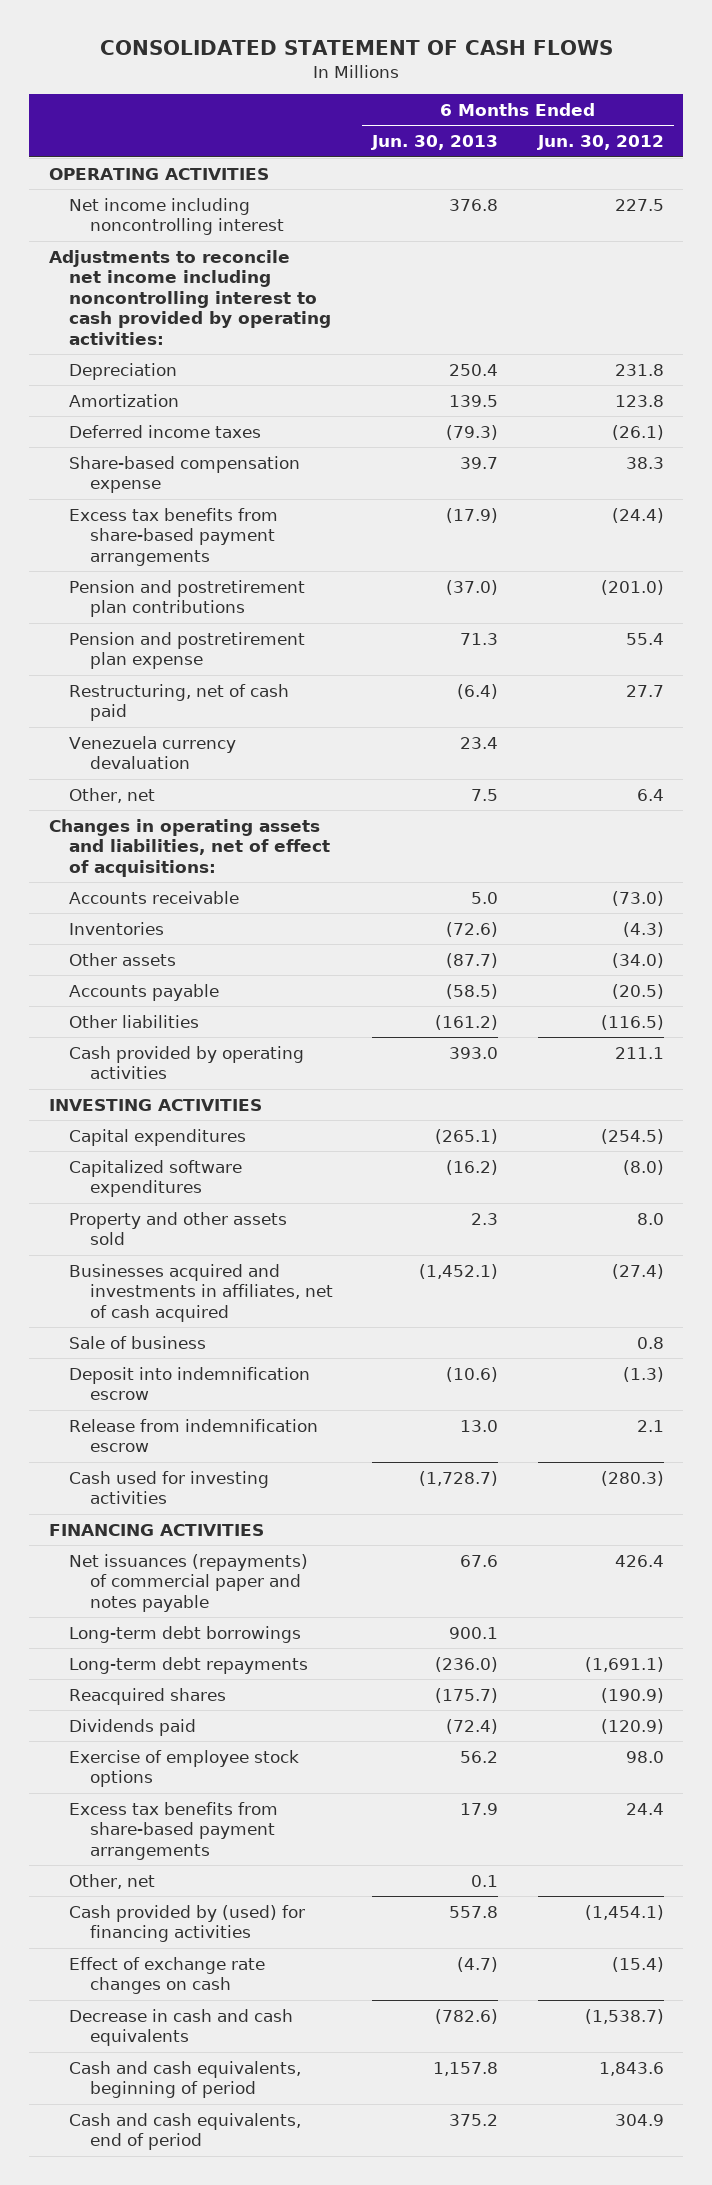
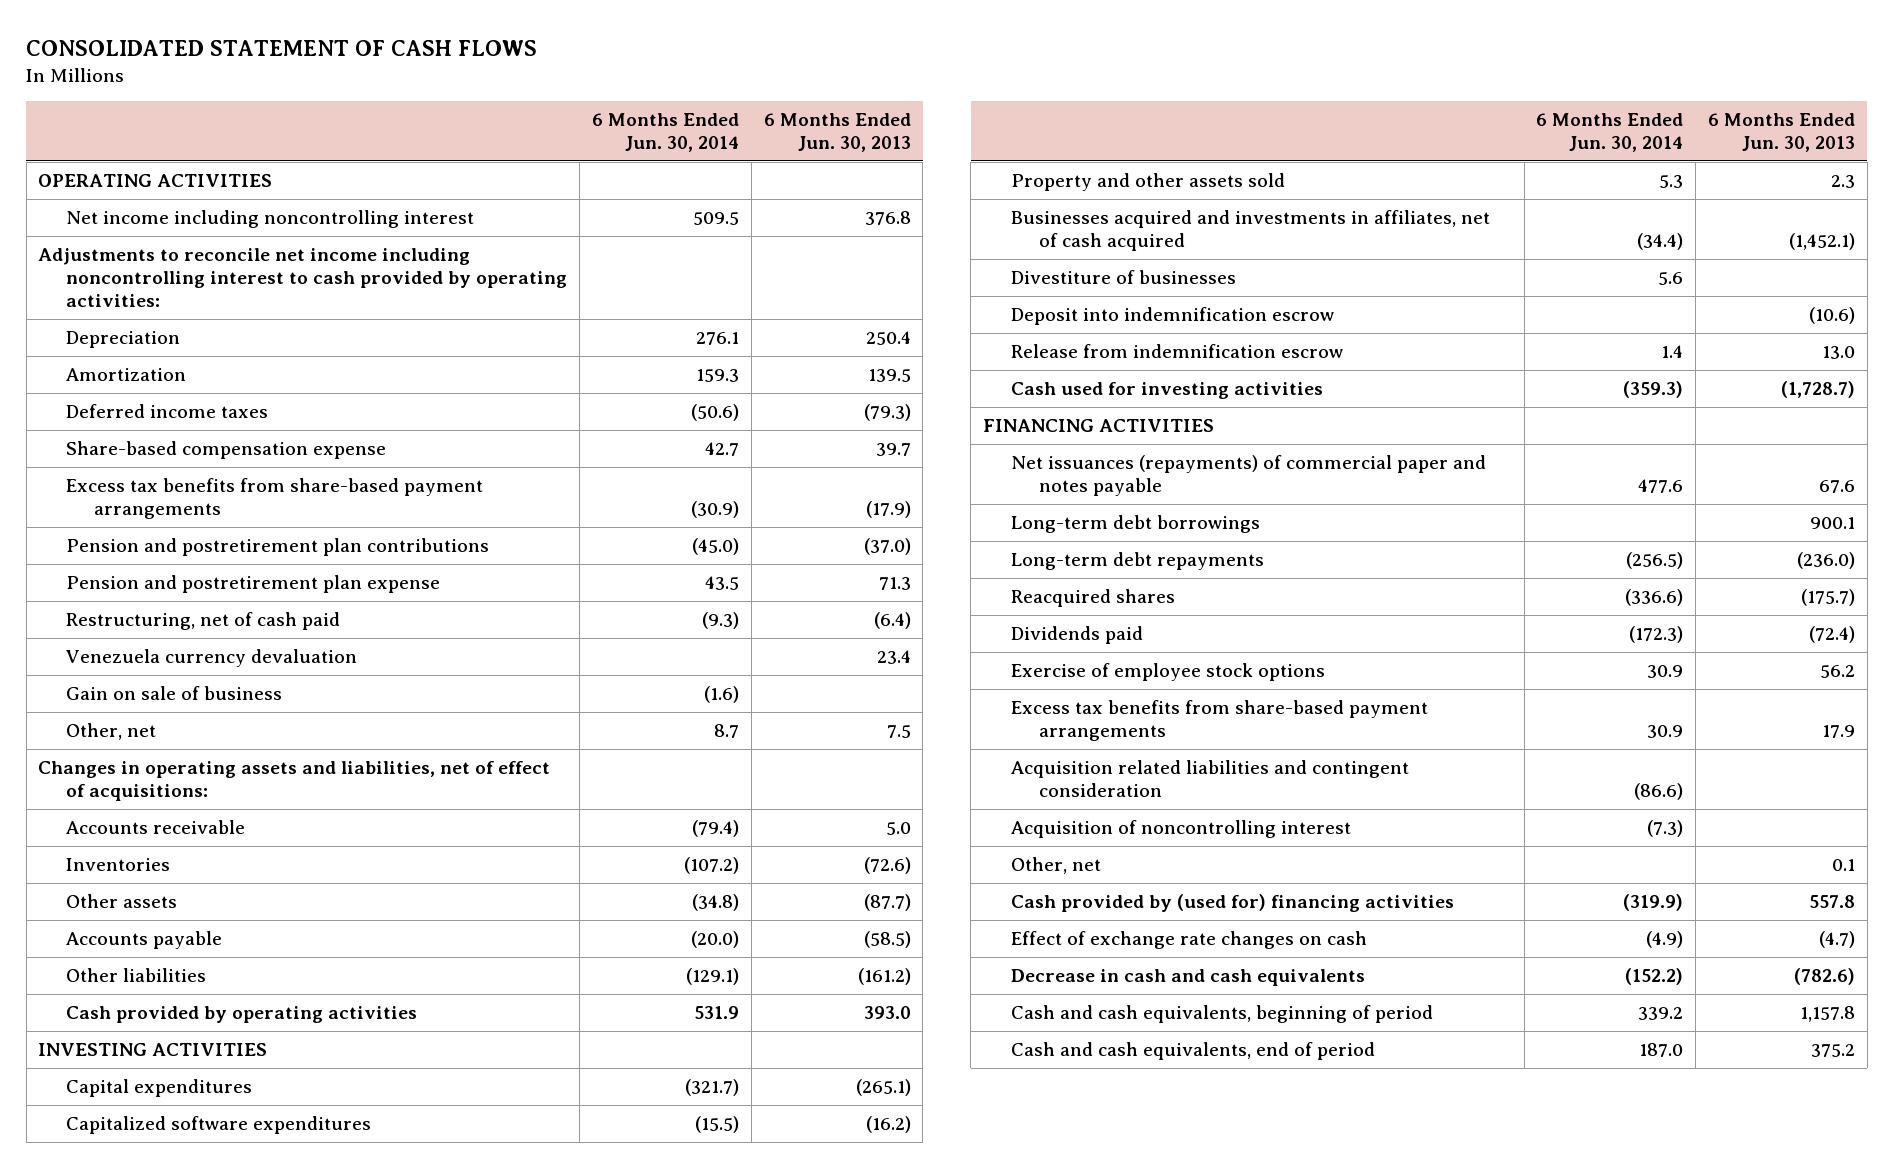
[536,135,664,151] Jun. 30, 2012 -> none
none -> [591,112,739,152] 6 Months Ended Jun. 30, 2014
none -> [66,686,283,701] Gain on sale of business
[69,1335,207,1349] Sale of business -> [1010,270,1236,285] Divestiture of businesses
none -> [1010,760,1409,797] Acquisition related liabilities and contingent consideration
none -> [1010,820,1351,839] Acquisition of noncontrolling interest
[69,1904,306,1943] Cash provided by (used) for financing activities -> [1010,894,1454,913] Cash provided by (used for) financing activities

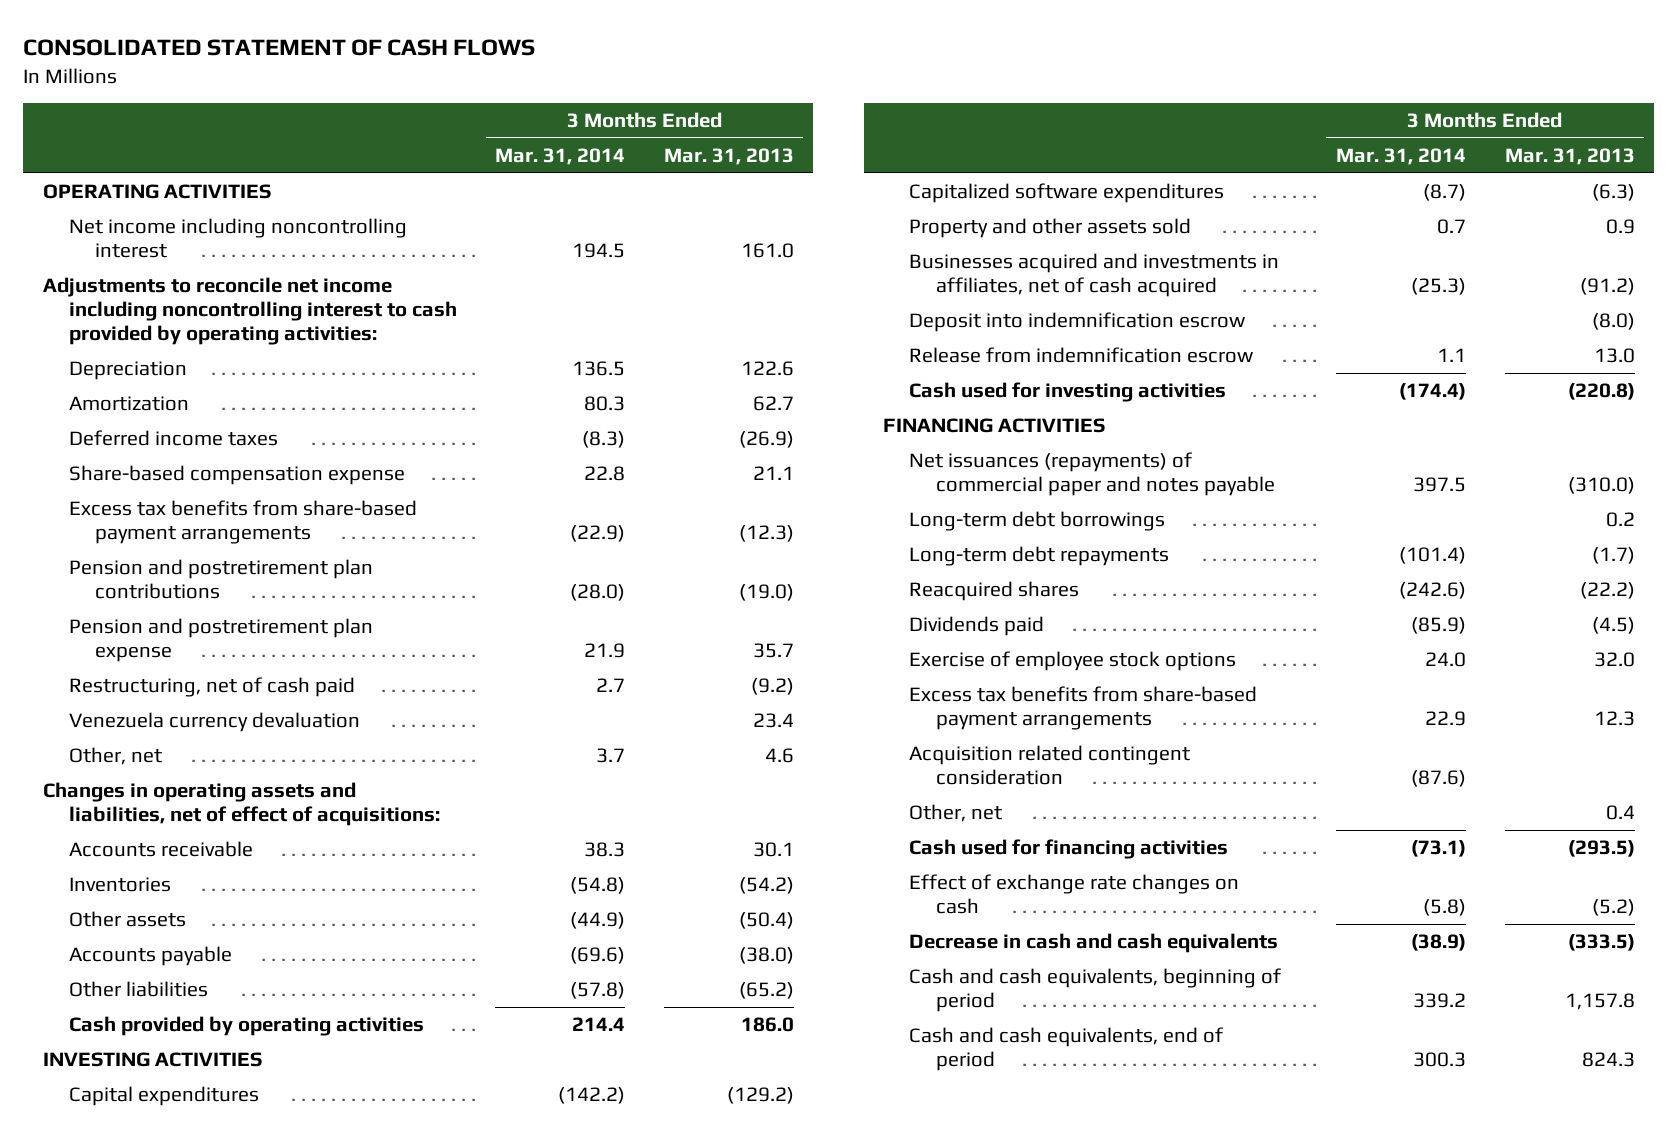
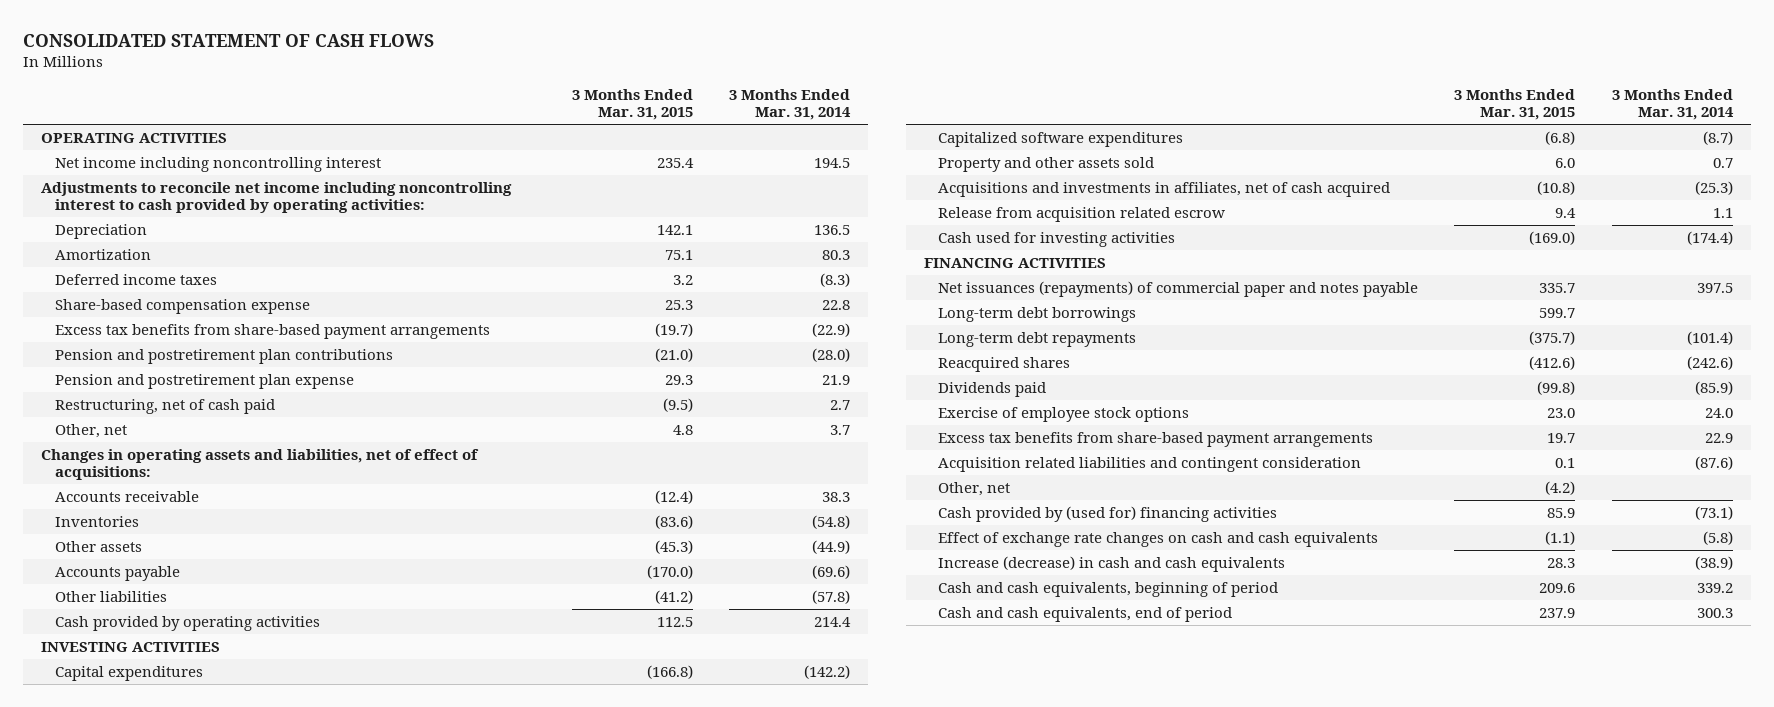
[663,147,794,165] Mar. 31, 2013 -> none
none -> [571,88,693,121] 3 Months Ended Mar. 31, 2015
[68,712,360,733] Venezuela currency devaluation -> none
[909,312,1246,333] Deposit into indemnification escrow -> none
[909,253,1280,297] Businesses acquired and investments in affiliates, net of cash acquired -> [938,181,1391,197] Acquisitions and investments in affiliates, net of cash acquired
[909,347,1254,364] Release from indemnification escrow -> [938,206,1226,222] Release from acquisition related escrow
[909,745,1191,785] Acquisition related contingent consideration -> [938,456,1362,472] Acquisition related liabilities and contingent consideration
[909,839,1229,860] Cash used for financing activities -> [938,505,1278,522] Cash provided by (used for) financing activities
[909,874,1240,914] Effect of exchange rate changes on cash -> [938,531,1379,547] Effect of exchange rate changes on cash and cash equivalents
[909,933,1279,954] Decrease in cash and cash equivalents -> [938,555,1286,572] Increase (decrease) in cash and cash equivalents

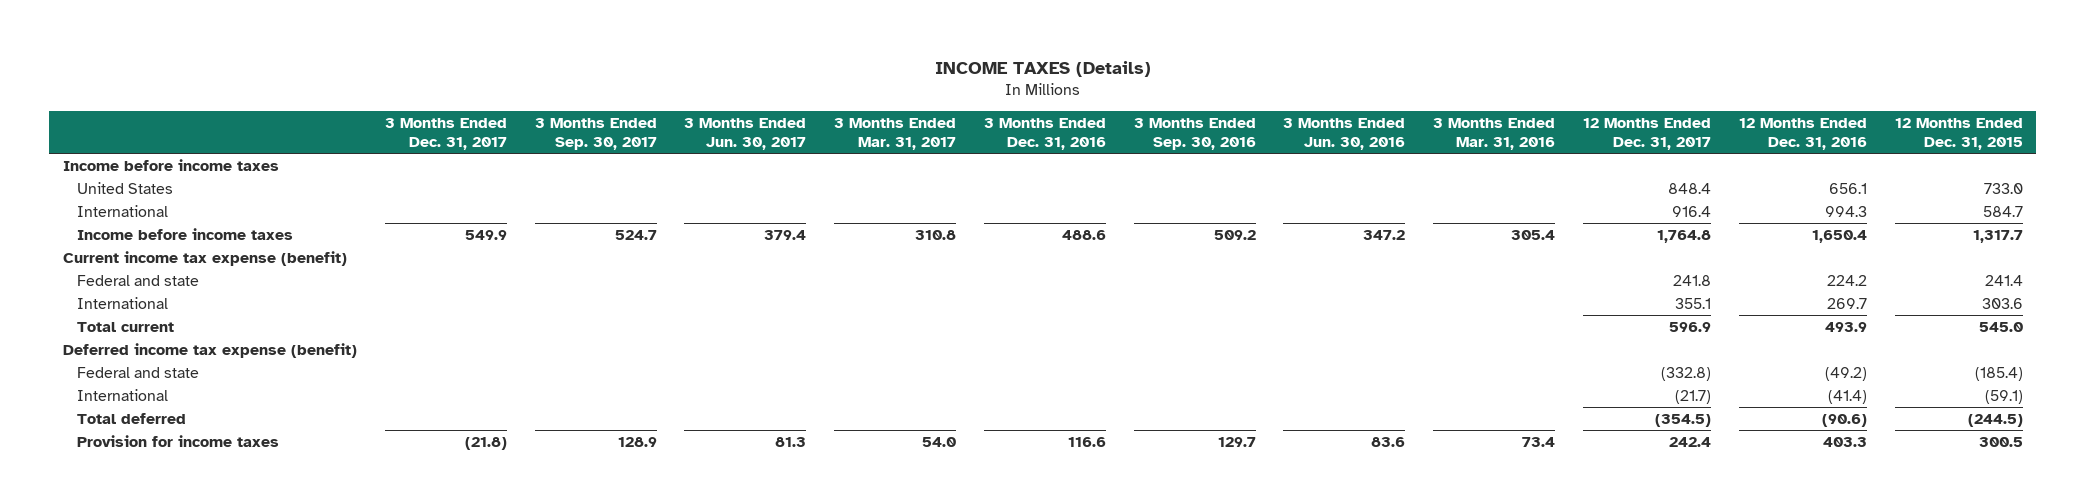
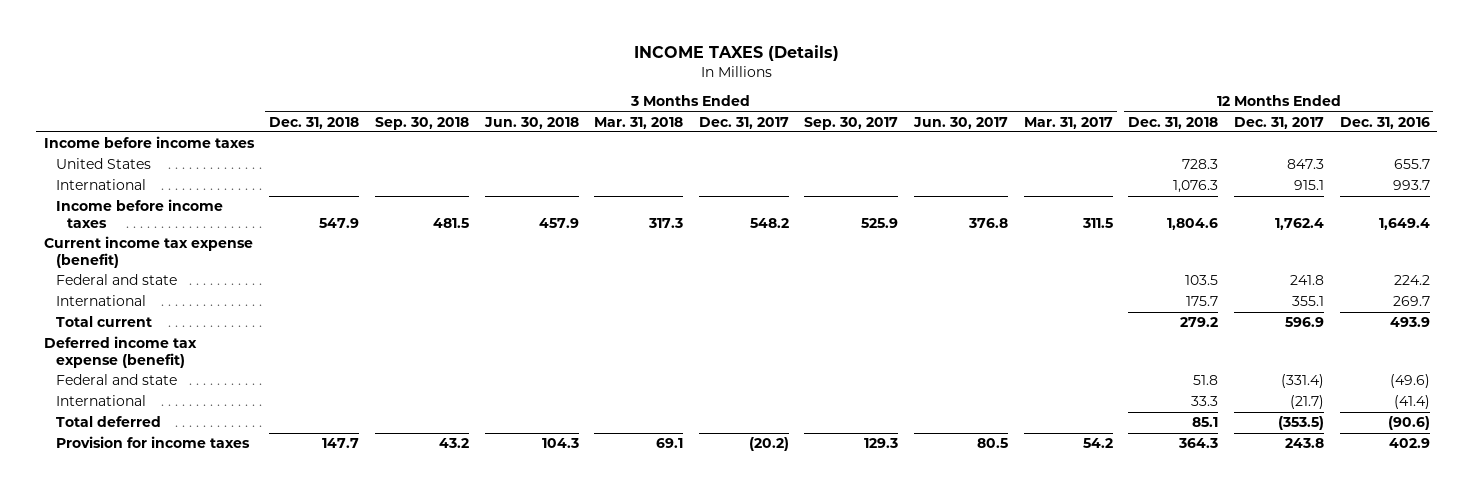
[983,117,1106,150] 3 Months Ended Dec. 31, 2016 -> none
[1133,117,1256,150] 3 Months Ended Sep. 30, 2016 -> none
[1283,117,1406,150] 3 Months Ended Jun. 30, 2016 -> none
[1433,117,1556,150] 3 Months Ended Mar. 31, 2016 -> none
[1894,117,2023,150] 12 Months Ended Dec. 31, 2015 -> none
none -> [269,116,360,129] Dec. 31, 2018
none -> [375,116,470,130] Sep. 30, 2018
none -> [483,116,579,129] Jun. 30, 2018
none -> [594,116,684,129] Mar. 31, 2018
none -> [1128,116,1219,129] Dec. 31, 2018
[1668,183,1712,195] 848.4 -> [1286,159,1324,170] 847.3
[1828,183,1867,195] 656.1 -> [1393,159,1430,170] 655.7
[1672,206,1712,218] 916.4 -> [1293,180,1324,191] 915.1
[1824,206,1867,218] 994.3 -> [1392,180,1430,191] 993.7
[464,230,507,241] 549.9 -> [749,217,789,228] 548.2
[614,230,657,241] 524.7 -> [861,217,899,228] 525.9
[764,230,807,241] 379.4 -> [968,217,1009,228] 376.8
[915,230,957,241] 310.8 -> [1081,217,1113,228] 311.5
[1657,230,1712,244] 1,764.8 -> [1274,217,1324,230] 1,762.4
[1811,230,1867,244] 1,650.4 -> [1378,217,1430,230] 1,649.4
[1661,367,1712,382] (332.8) -> [1280,374,1324,389] (331.4)
[1824,367,1867,382] (49.2) -> [1389,374,1430,389] (49.6)
[1655,414,1712,428] (354.5) -> [1277,416,1324,431] (353.5)
[464,437,507,451] (21.8) -> [748,437,789,452] (20.2)
[617,437,657,448] 128.9 -> [864,438,899,449] 129.3
[775,437,807,448] 81.3 -> [977,438,1009,449] 80.5
[922,437,957,448] 54.0 -> [1082,438,1113,449] 54.2
[1669,437,1712,448] 242.4 -> [1284,438,1324,449] 243.8
[1822,437,1867,448] 403.3 -> [1388,438,1430,449] 402.9

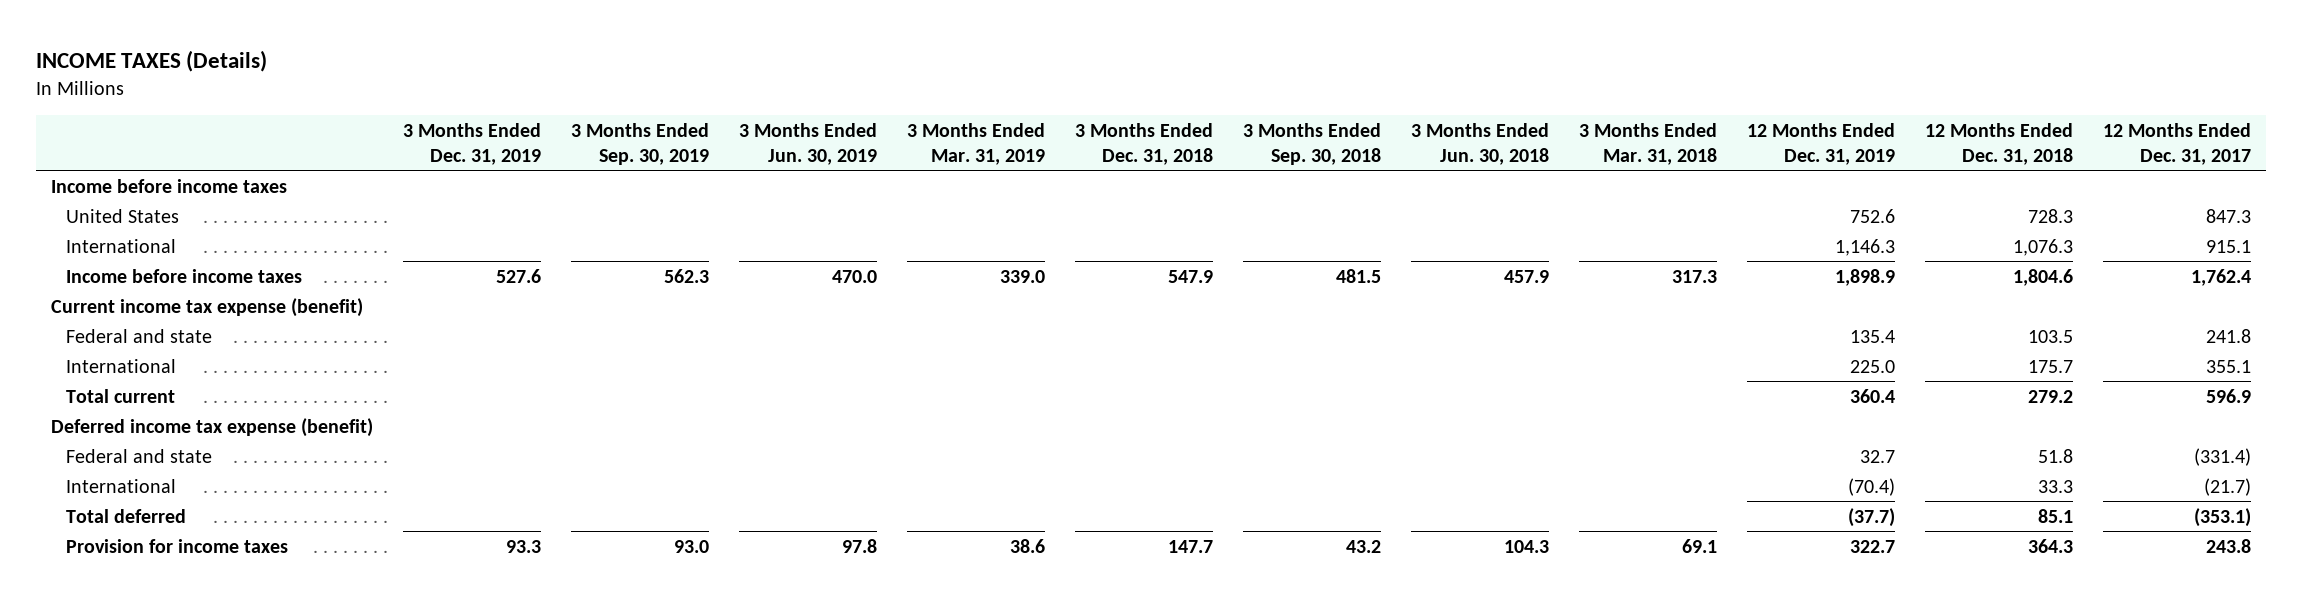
[698,116,789,129] Dec. 31, 2017 -> none
[804,116,899,130] Sep. 30, 2017 -> none
[913,116,1009,129] Jun. 30, 2017 -> none
[1023,116,1113,129] Mar. 31, 2017 -> none
[1339,116,1430,129] Dec. 31, 2016 -> none
none -> [403,122,542,165] 3 Months Ended Dec. 31, 2019
none -> [571,122,710,165] 3 Months Ended Sep. 30, 2019
none -> [739,122,878,165] 3 Months Ended Jun. 30, 2019
none -> [907,122,1046,165] 3 Months Ended Mar. 31, 2019
none -> [1746,122,1895,165] 12 Months Ended Dec. 31, 2019
[1277,416,1324,431] (353.5) -> [2193,507,2251,527] (353.1)

